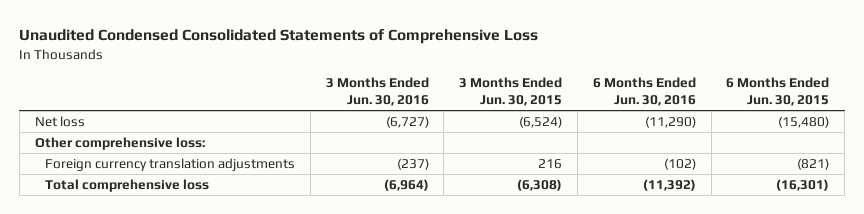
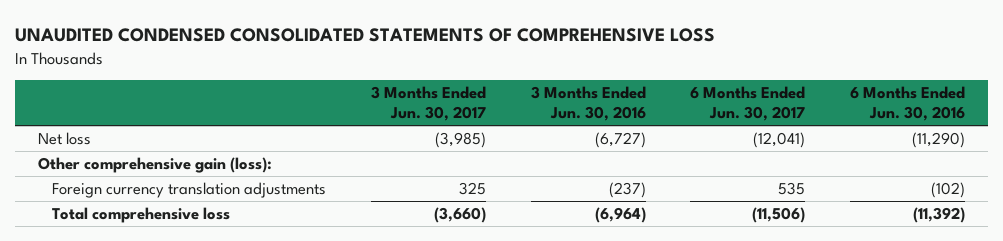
[19,29,539,45] Unaudited Condensed Consolidated Statements of Comprehensive Loss -> [15,28,716,43] UNAUDITED CONDENSED CONSOLIDATED STATEMENTS OF COMPREHENSIVE LOSS
[459,77,563,106] 3 Months Ended Jun. 30, 2015 -> none
[726,77,830,106] 6 Months Ended Jun. 30, 2015 -> none
none -> [370,86,486,122] 3 Months Ended Jun. 30, 2017
none -> [690,86,806,122] 6 Months Ended Jun. 30, 2017
[34,136,205,150] Other comprehensive loss: -> [37,156,272,173] Other comprehensive gain (loss):

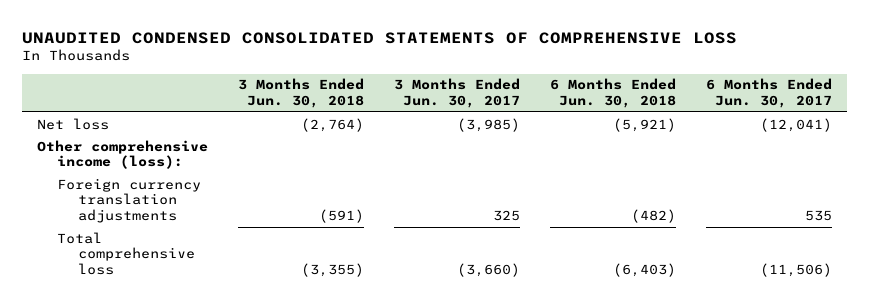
[530,86,646,122] 3 Months Ended Jun. 30, 2016 -> none
[850,86,966,122] 6 Months Ended Jun. 30, 2016 -> none
none -> [238,78,365,109] 3 Months Ended Jun. 30, 2018
none -> [550,78,677,109] 6 Months Ended Jun. 30, 2018
[37,156,272,173] Other comprehensive gain (loss): -> [36,139,208,170] Other comprehensive income (loss):

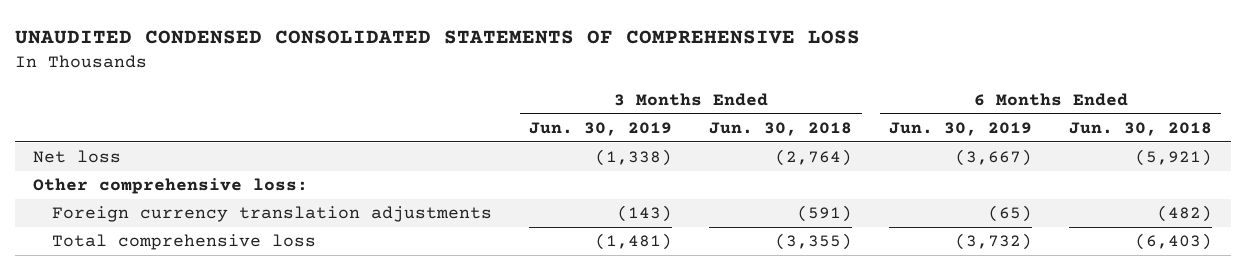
[394,78,521,109] 3 Months Ended Jun. 30, 2017 -> none
[706,78,833,109] 6 Months Ended Jun. 30, 2017 -> none
none -> [529,121,673,136] Jun. 30, 2019
none -> [889,121,1033,136] Jun. 30, 2019
[36,139,208,170] Other comprehensive income (loss): -> [33,178,309,195] Other comprehensive loss:

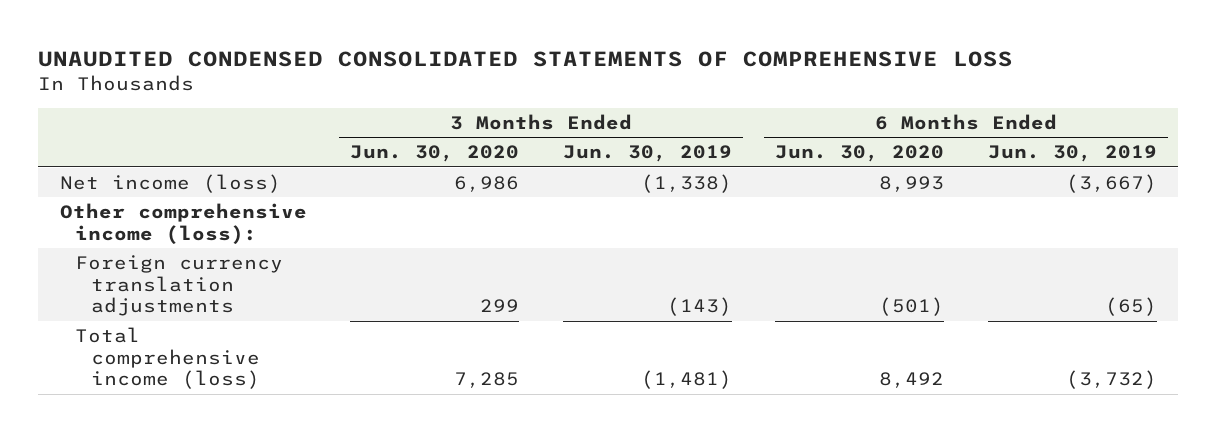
[709,121,853,136] Jun. 30, 2018 -> none
[1069,121,1213,136] Jun. 30, 2018 -> none
none -> [350,145,520,163] Jun. 30, 2020
none -> [775,145,945,163] Jun. 30, 2020
[33,150,122,164] Net loss -> [59,174,281,194] Net income (loss)
[33,178,309,195] Other comprehensive loss: -> [59,203,307,244] Other comprehensive income (loss):
[52,234,317,251] Total comprehensive loss -> [75,327,260,390] Total comprehensive income (loss)

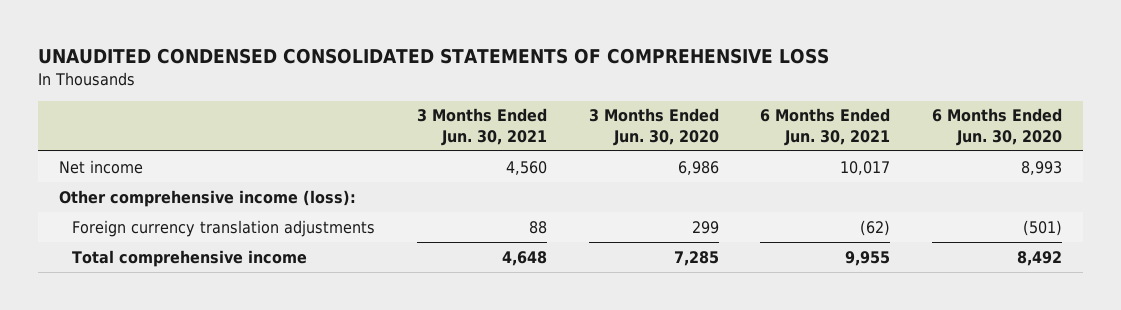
[562,145,732,163] Jun. 30, 2019 -> none
[987,145,1157,163] Jun. 30, 2019 -> none
none -> [416,108,547,146] 3 Months Ended Jun. 30, 2021
none -> [760,108,891,146] 6 Months Ended Jun. 30, 2021
[59,174,281,194] Net income (loss) -> [59,159,144,174] Net income
[75,327,260,390] Total comprehensive income (loss) -> [72,249,308,267] Total comprehensive income

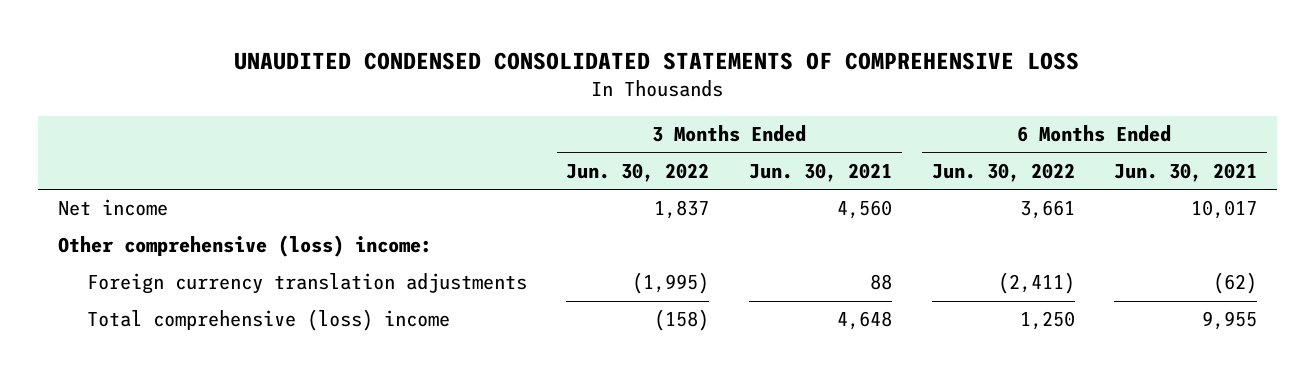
[588,108,719,146] 3 Months Ended Jun. 30, 2020 -> none
[931,108,1062,146] 6 Months Ended Jun. 30, 2020 -> none
none -> [566,162,710,182] Jun. 30, 2022
none -> [931,162,1075,182] Jun. 30, 2022
[59,189,357,207] Other comprehensive income (loss): -> [57,235,432,258] Other comprehensive (loss) income:
[72,249,308,267] Total comprehensive income -> [86,309,450,332] Total comprehensive (loss) income

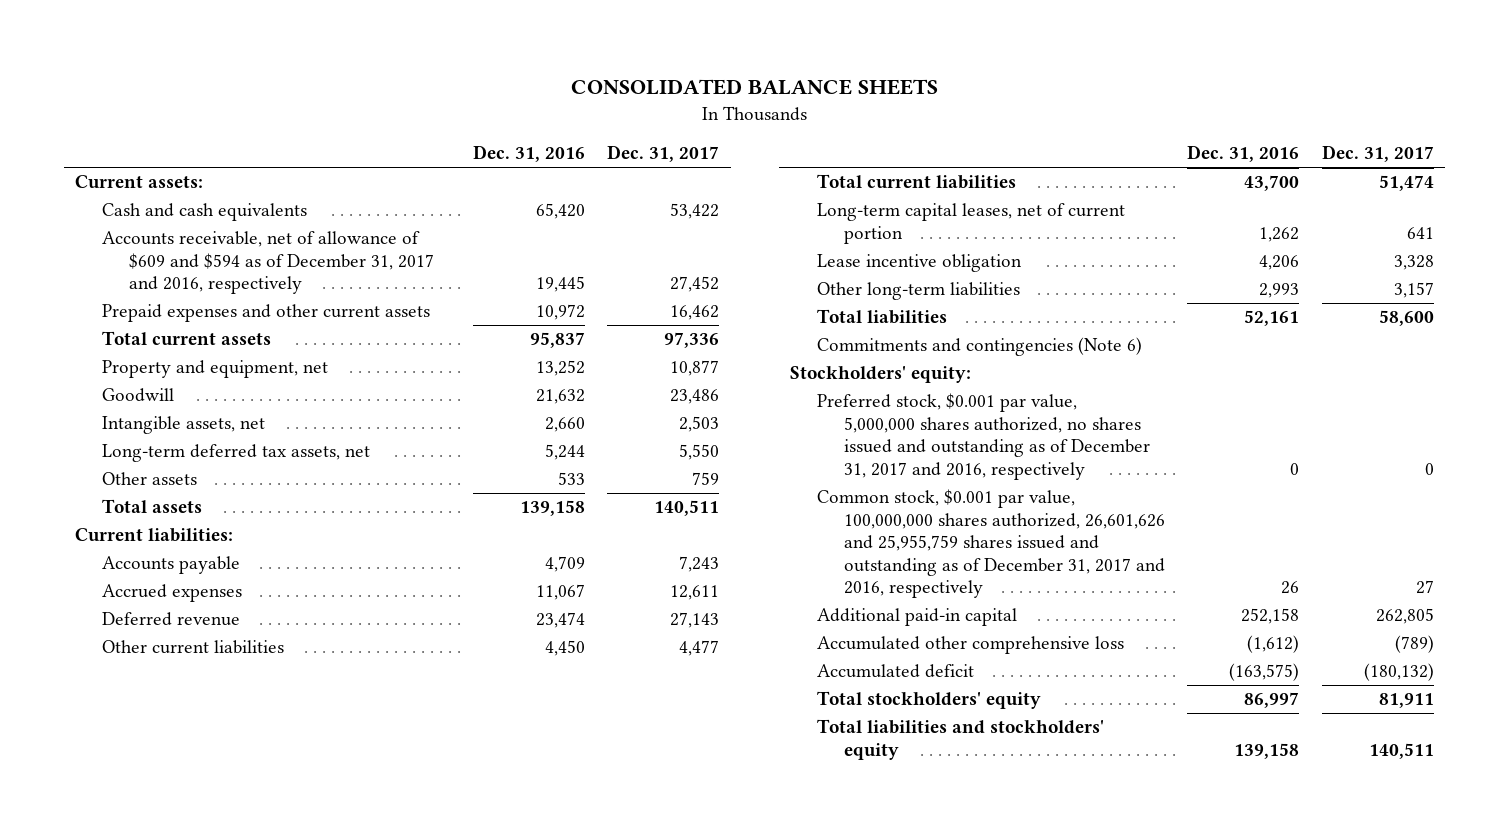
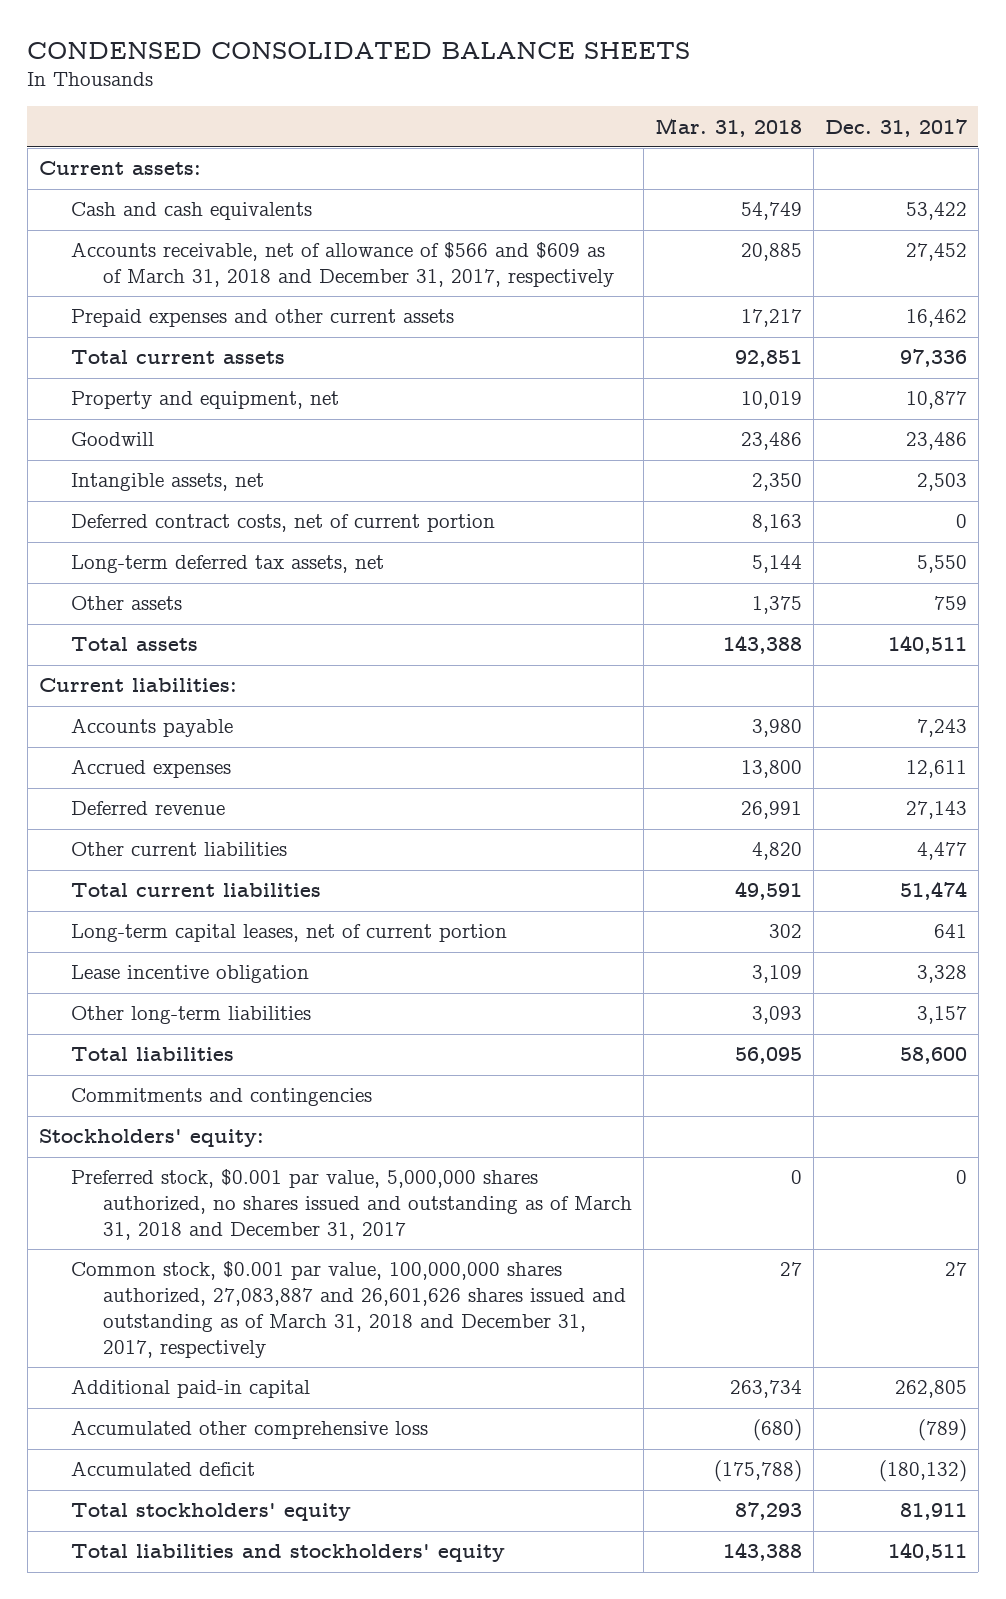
[570,78,938,95] CONSOLIDATED BALANCE SHEETS -> [27,41,691,59] CONDENSED CONSOLIDATED BALANCE SHEETS
[472,145,585,163] Dec. 31, 2016 -> none
none -> [655,117,803,137] Mar. 31, 2018
[102,231,434,295] Accounts receivable, net of allowance of $609 and $594 as of December 31, 2017 and 2016, respectively -> [70,242,615,288] Accounts receivable, net of allowance of $566 and $609 as of March 31, 2018 and December 31, 2017, respectively
none -> [70,514,495,533] Deferred contract costs, net of current portion
[816,337,1142,357] Commitments and contingencies (Note 6) -> [70,1088,372,1107] Commitments and contingencies
[816,393,1150,480] Preferred stock, $0.001 par value, 5,000,000 shares authorized, no shares issued and outstanding as of December 31, 2017 and 2016, respectively -> [70,1169,633,1240] Preferred stock, $0.001 par value, 5,000,000 shares authorized, no shares issued and outstanding as of March 31, 2018 and December 31, 2017
[816,489,1165,599] Common stock, $0.001 par value, 100,000,000 shares authorized, 26,601,626 and 25,955,759 shares issued and outstanding as of December 31, 2017 and 2016, respectively -> [70,1261,627,1358] Common stock, $0.001 par value, 100,000,000 shares authorized, 27,083,887 and 26,601,626 shares issued and outstanding as of March 31, 2018 and December 31, 2017, respectively

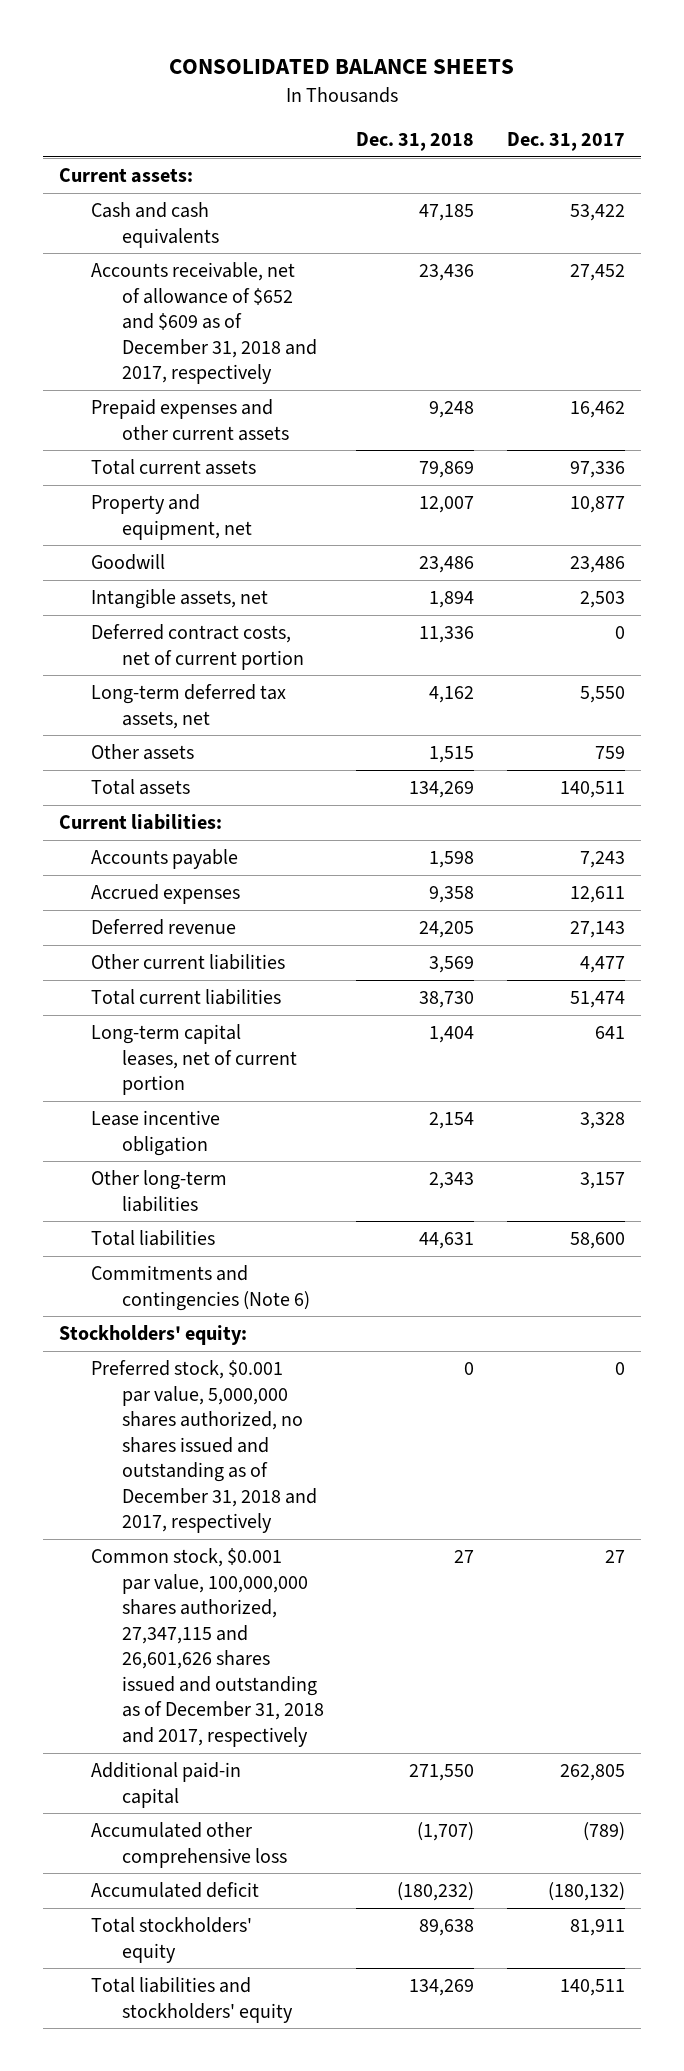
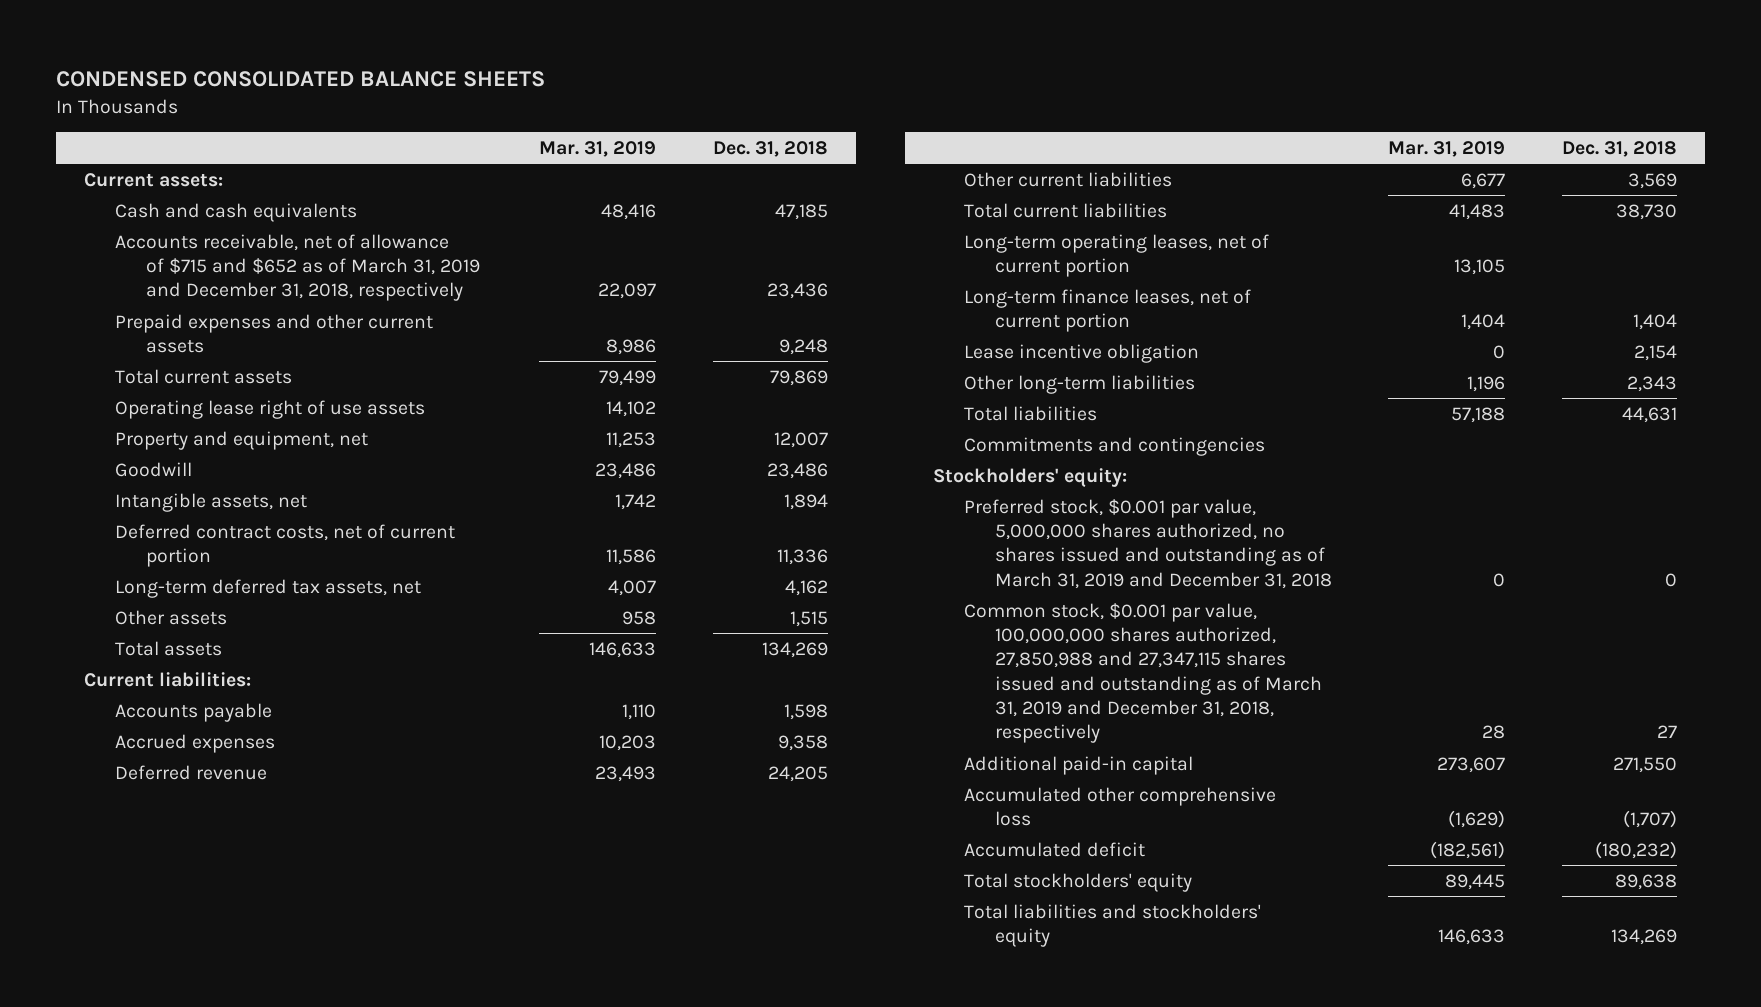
[168,59,514,75] CONSOLIDATED BALANCE SHEETS -> [56,71,546,88] CONDENSED CONSOLIDATED BALANCE SHEETS
[506,131,625,151] Dec. 31, 2017 -> none
none -> [539,140,657,157] Mar. 31, 2019
[90,262,317,385] Accounts receivable, net of allowance of $652 and $609 as of December 31, 2018 and 2017, respectively -> [115,233,480,302] Accounts receivable, net of allowance of $715 and $652 as of March 31, 2019 and December 31, 2018, respectively
none -> [115,399,426,419] Operating lease right of use assets
none -> [963,233,1269,278] Long-term operating leases, net of current portion
[90,1024,297,1096] Long-term capital leases, net of current portion -> [963,288,1251,333] Long-term finance leases, net of current portion
[90,1265,310,1311] Commitments and contingencies (Note 6) -> [963,436,1265,456] Commitments and contingencies
[90,1360,317,1534] Preferred stock, $0.001 par value, 5,000,000 shares authorized, no shares issued and outstanding as of December 31, 2018 and 2017, respectively -> [963,498,1332,589] Preferred stock, $0.001 par value, 5,000,000 shares authorized, no shares issued and outstanding as of March 31, 2019 and December 31, 2018
[90,1548,324,1747] Common stock, $0.001 par value, 100,000,000 shares authorized, 27,347,115 and 26,601,626 shares issued and outstanding as of December 31, 2018 and 2017, respectively -> [963,602,1322,744] Common stock, $0.001 par value, 100,000,000 shares authorized, 27,850,988 and 27,347,115 shares issued and outstanding as of March 31, 2019 and December 31, 2018, respectively

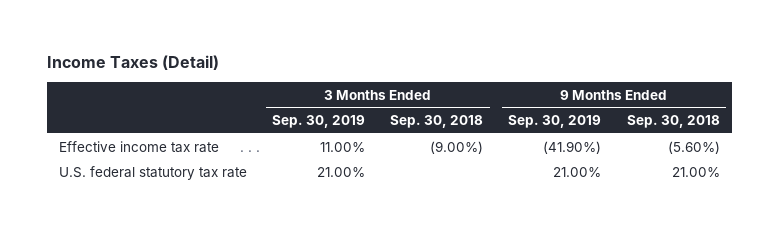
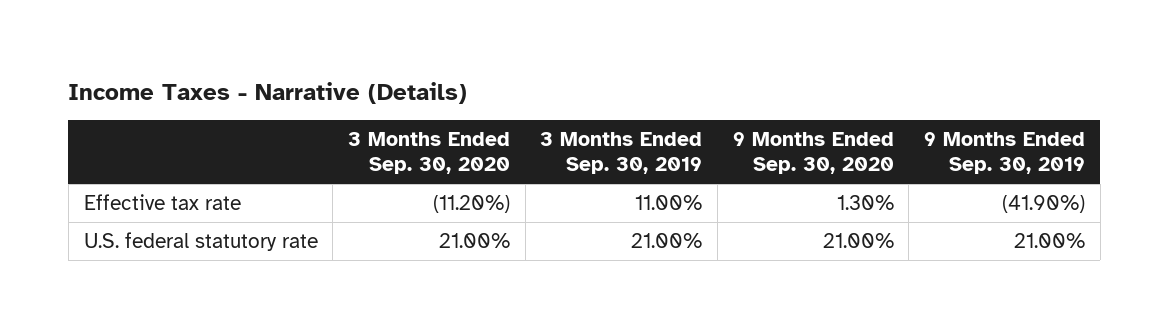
[46,55,219,71] Income Taxes (Detail) -> [68,81,468,104] Income Taxes - Narrative (Details)
[390,114,484,128] Sep. 30, 2018 -> none
[626,114,720,128] Sep. 30, 2018 -> none
none -> [347,132,510,175] 3 Months Ended Sep. 30, 2020
none -> [732,132,894,175] 9 Months Ended Sep. 30, 2020
[59,140,220,153] Effective income tax rate -> [83,193,241,210] Effective tax rate
[59,165,248,180] U.S. federal statutory tax rate -> [83,231,318,251] U.S. federal statutory rate

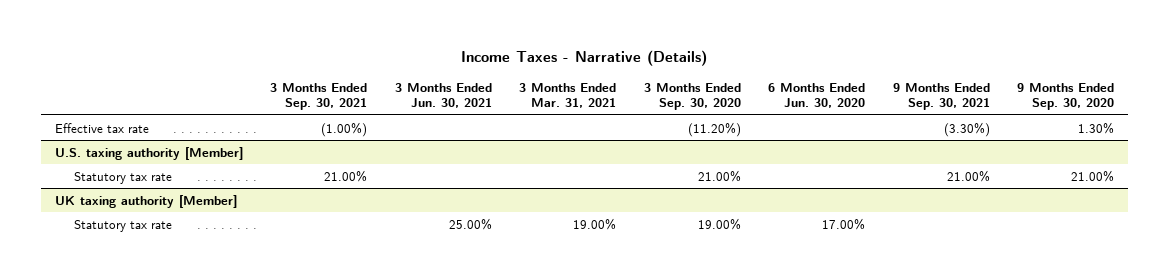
[540,132,703,175] 3 Months Ended Sep. 30, 2019 -> none
[923,132,1085,175] 9 Months Ended Sep. 30, 2019 -> none
none -> [270,82,368,111] 3 Months Ended Sep. 30, 2021
none -> [394,82,492,109] 3 Months Ended Jun. 30, 2021
none -> [519,82,617,109] 3 Months Ended Mar. 31, 2021
none -> [768,82,866,109] 6 Months Ended Jun. 30, 2020
none -> [892,82,990,111] 9 Months Ended Sep. 30, 2021
none -> [54,146,243,160] U.S. taxing authority [Member]
[83,231,318,251] U.S. federal statutory rate -> [73,171,172,184] Statutory tax rate
none -> [54,194,237,208] UK taxing authority [Member]
none -> [73,219,172,232] Statutory tax rate

